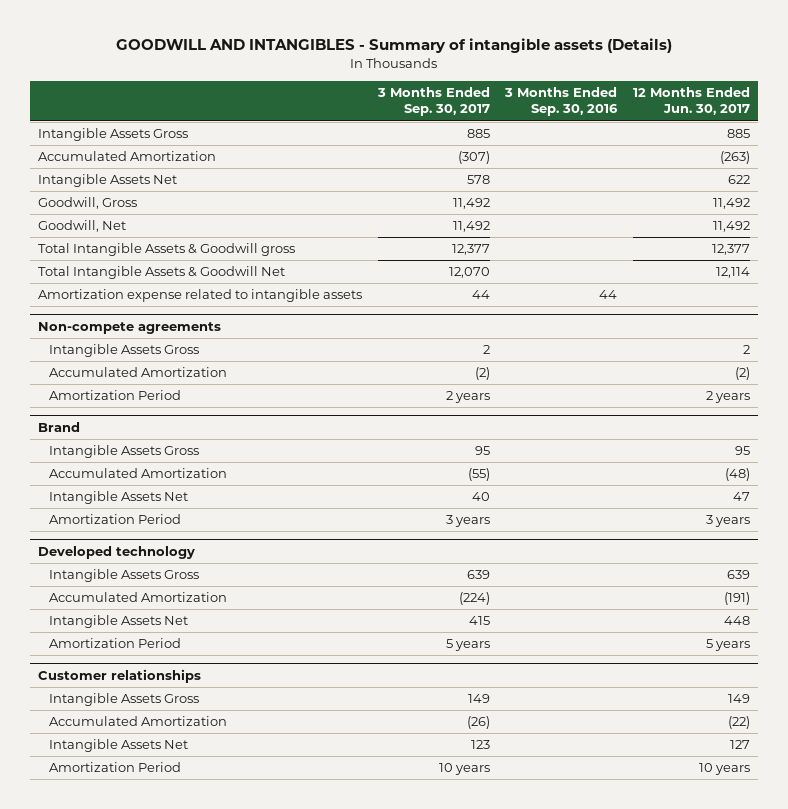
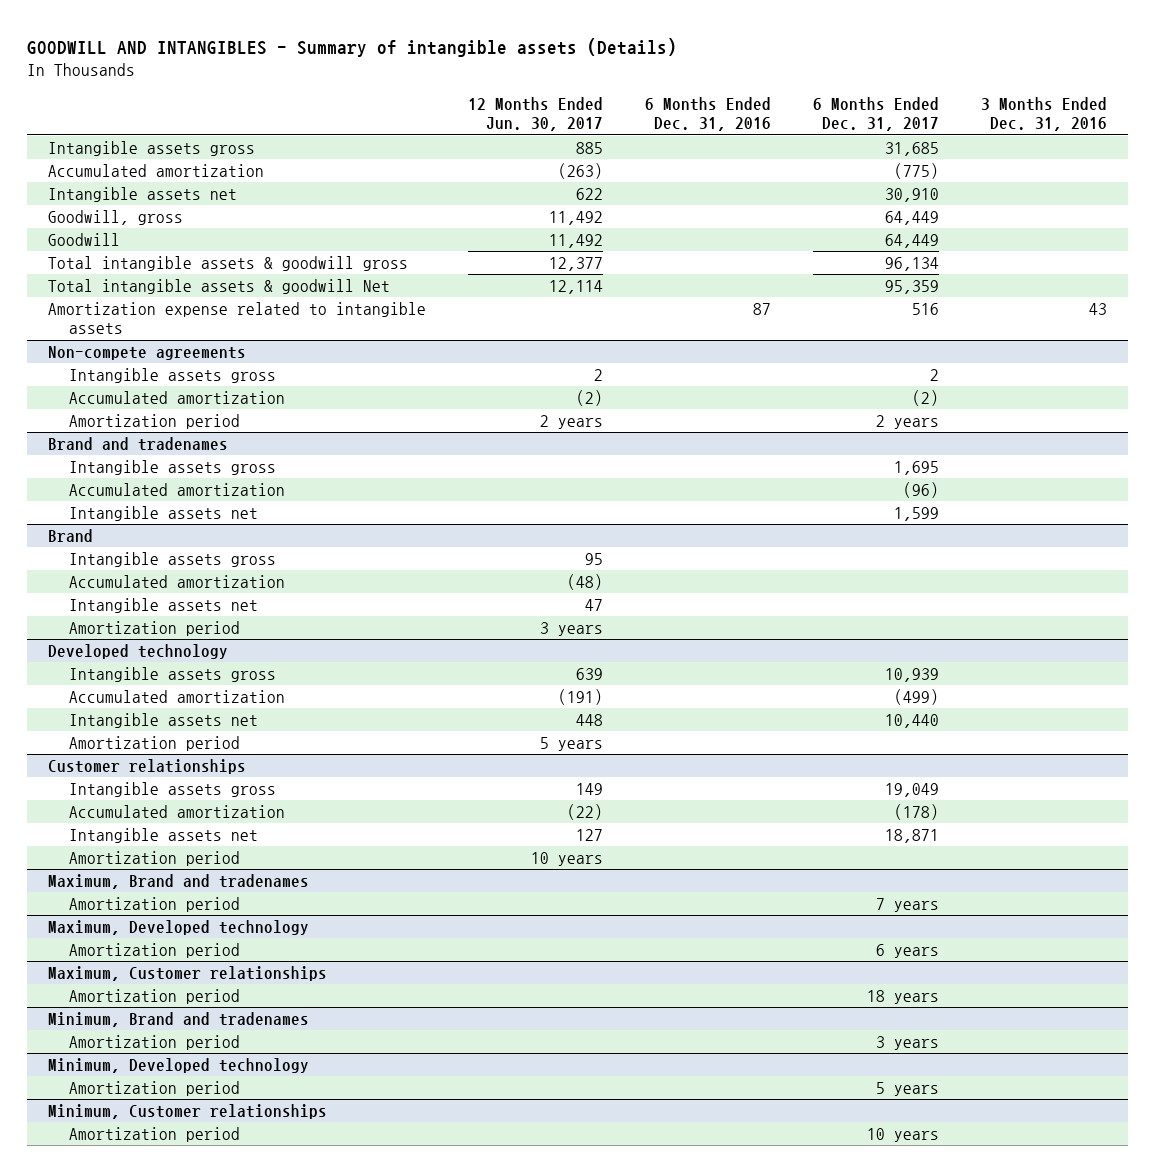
[376,86,490,117] 3 Months Ended Sep. 30, 2017 -> none
[504,86,619,117] 3 Months Ended Sep. 30, 2016 -> none
none -> [644,96,771,132] 6 Months Ended Dec. 31, 2016
none -> [812,96,939,132] 6 Months Ended Dec. 31, 2017
none -> [980,96,1107,132] 3 Months Ended Dec. 31, 2016
[37,128,188,142] Intangible Assets Gross -> [47,141,255,157] Intangible assets gross
[37,151,216,162] Accumulated Amortization -> [47,164,264,178] Accumulated amortization
[37,174,177,188] Intangible Assets Net -> [47,187,237,203] Intangible assets net
[37,197,137,210] Goodwill, Gross -> [47,210,183,226] Goodwill, gross
[37,220,126,233] Goodwill, Net -> [47,233,120,247] Goodwill
[37,243,295,257] Total Intangible Assets & Goodwill gross -> [47,256,408,272] Total intangible assets & goodwill gross
[37,266,285,280] Total Intangible Assets & Goodwill Net -> [47,279,390,295] Total intangible assets & goodwill Net
[49,344,200,358] Intangible Assets Gross -> [69,368,277,384] Intangible assets gross
[49,367,228,378] Accumulated Amortization -> [69,391,286,405] Accumulated amortization
[49,390,182,401] Amortization Period -> [69,414,241,430] Amortization period
none -> [47,437,228,452] Brand and tradenames
none -> [69,460,277,476] Intangible assets gross
none -> [69,483,286,497] Accumulated amortization
none -> [69,506,259,522] Intangible assets net
[49,445,200,459] Intangible Assets Gross -> [69,552,277,568] Intangible assets gross
[49,468,228,479] Accumulated Amortization -> [69,575,286,589] Accumulated amortization
[49,491,189,505] Intangible Assets Net -> [69,598,259,614] Intangible assets net
[49,514,182,525] Amortization Period -> [69,621,241,637] Amortization period
[49,569,200,583] Intangible Assets Gross -> [69,667,277,683] Intangible assets gross
[49,592,228,603] Accumulated Amortization -> [69,690,286,704] Accumulated amortization
[49,615,189,629] Intangible Assets Net -> [69,713,259,729] Intangible assets net
[49,638,182,649] Amortization Period -> [69,736,241,752] Amortization period
[49,693,200,707] Intangible Assets Gross -> [69,782,277,798] Intangible assets gross
[49,716,228,727] Accumulated Amortization -> [69,805,286,819] Accumulated amortization
[49,739,189,753] Intangible Assets Net -> [69,828,259,844] Intangible assets net
[49,762,182,773] Amortization Period -> [69,851,241,867] Amortization period
none -> [47,874,309,890] Maximum, Brand and tradenames
none -> [69,897,241,913] Amortization period
none -> [47,920,309,936] Maximum, Developed technology
none -> [69,943,241,959] Amortization period
none -> [47,966,327,982] Maximum, Customer relationships
none -> [69,989,241,1005] Amortization period
none -> [47,1012,309,1028] Minimum, Brand and tradenames
none -> [69,1035,241,1051] Amortization period
none -> [47,1058,309,1074] Minimum, Developed technology
none -> [69,1081,241,1097] Amortization period
none -> [47,1104,327,1120] Minimum, Customer relationships
none -> [69,1127,241,1143] Amortization period

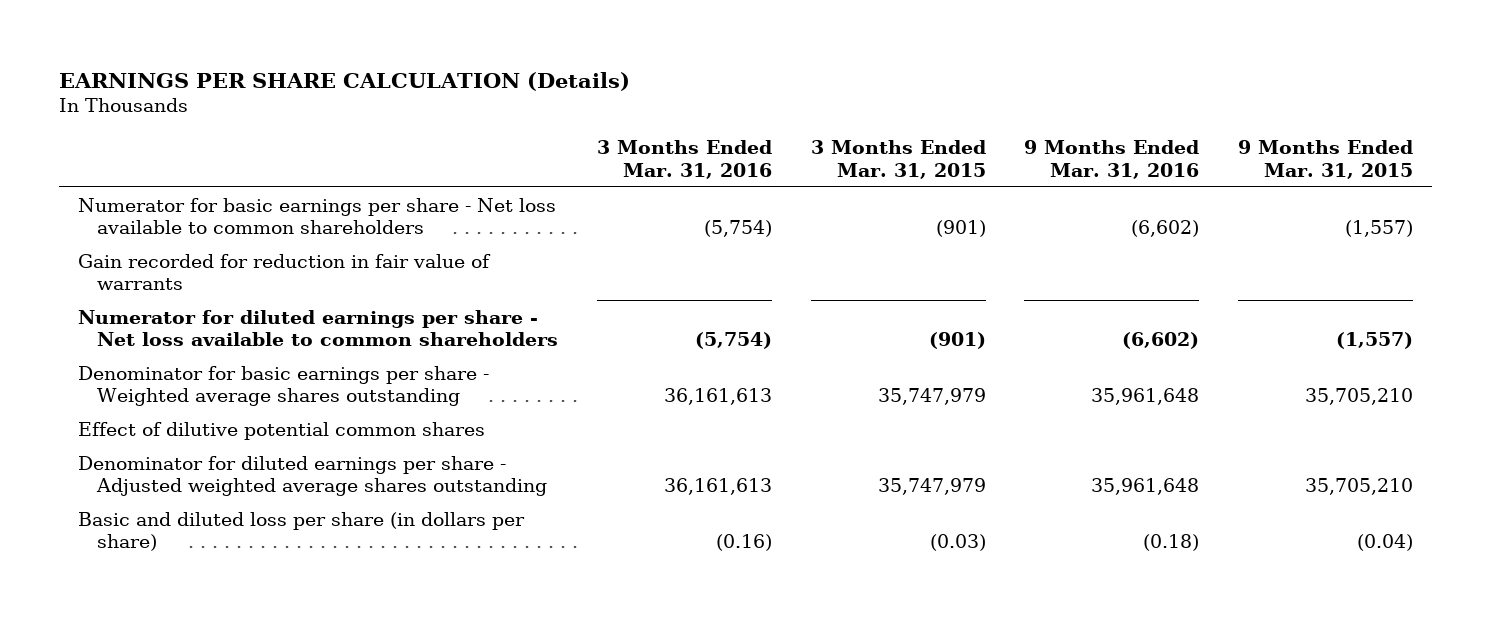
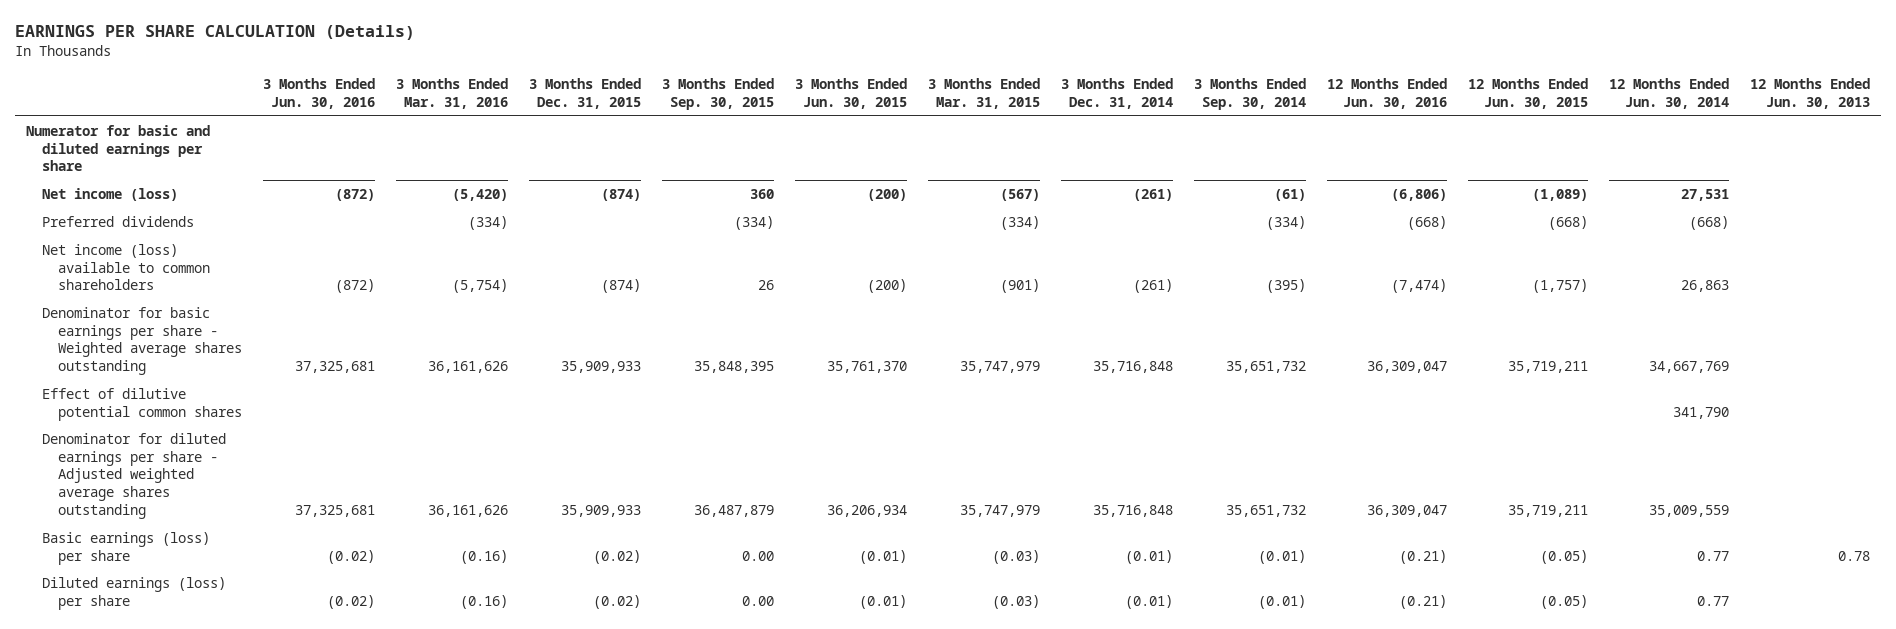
[1024,140,1200,179] 9 Months Ended Mar. 31, 2016 -> none
[1237,140,1413,179] 9 Months Ended Mar. 31, 2015 -> none
none -> [263,78,376,109] 3 Months Ended Jun. 30, 2016
none -> [529,78,642,109] 3 Months Ended Dec. 31, 2015
none -> [662,78,775,110] 3 Months Ended Sep. 30, 2015
none -> [795,78,908,109] 3 Months Ended Jun. 30, 2015
none -> [1061,78,1174,109] 3 Months Ended Dec. 31, 2014
none -> [1194,78,1307,110] 3 Months Ended Sep. 30, 2014
none -> [1327,78,1448,109] 12 Months Ended Jun. 30, 2016
none -> [1468,78,1589,109] 12 Months Ended Jun. 30, 2015
none -> [1609,78,1730,109] 12 Months Ended Jun. 30, 2014
none -> [1750,78,1871,109] 12 Months Ended Jun. 30, 2013
[78,253,492,290] Gain recorded for reduction in fair value of warrants -> none
[78,309,559,346] Numerator for diluted earnings per share - Net loss available to common shareholders -> none
none -> [25,124,210,172] Numerator for basic and diluted earnings per share
none -> [41,187,178,201] Net income (loss)
none -> [41,215,194,227] Preferred dividends
[78,197,557,234] Numerator for basic earnings per share - Net loss available to common shareholders -> [41,243,211,291] Net income (loss) available to common shareholders
[663,387,772,405] 36,161,613 -> [428,361,509,374] 36,161,626
[663,477,772,495] 36,161,613 -> [428,504,509,517] 36,161,626
[78,511,526,551] Basic and diluted loss per share (in dollars per share) -> [41,531,210,565] Basic earnings (loss) per share
none -> [41,576,226,610] Diluted earnings (loss) per share

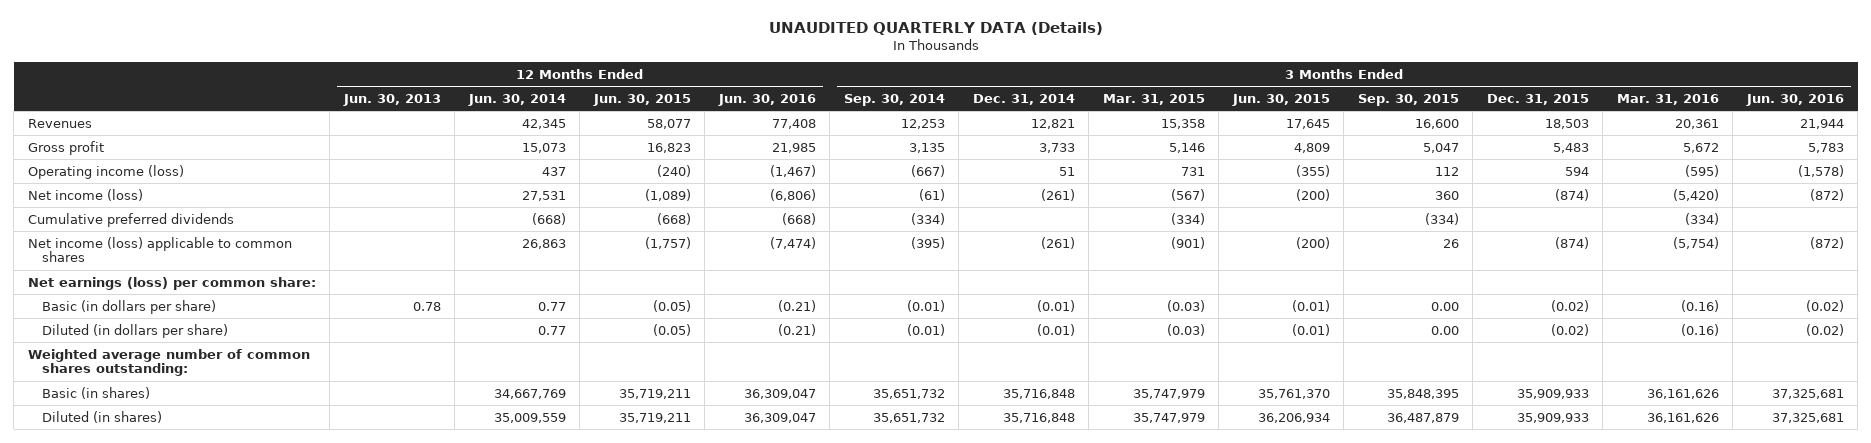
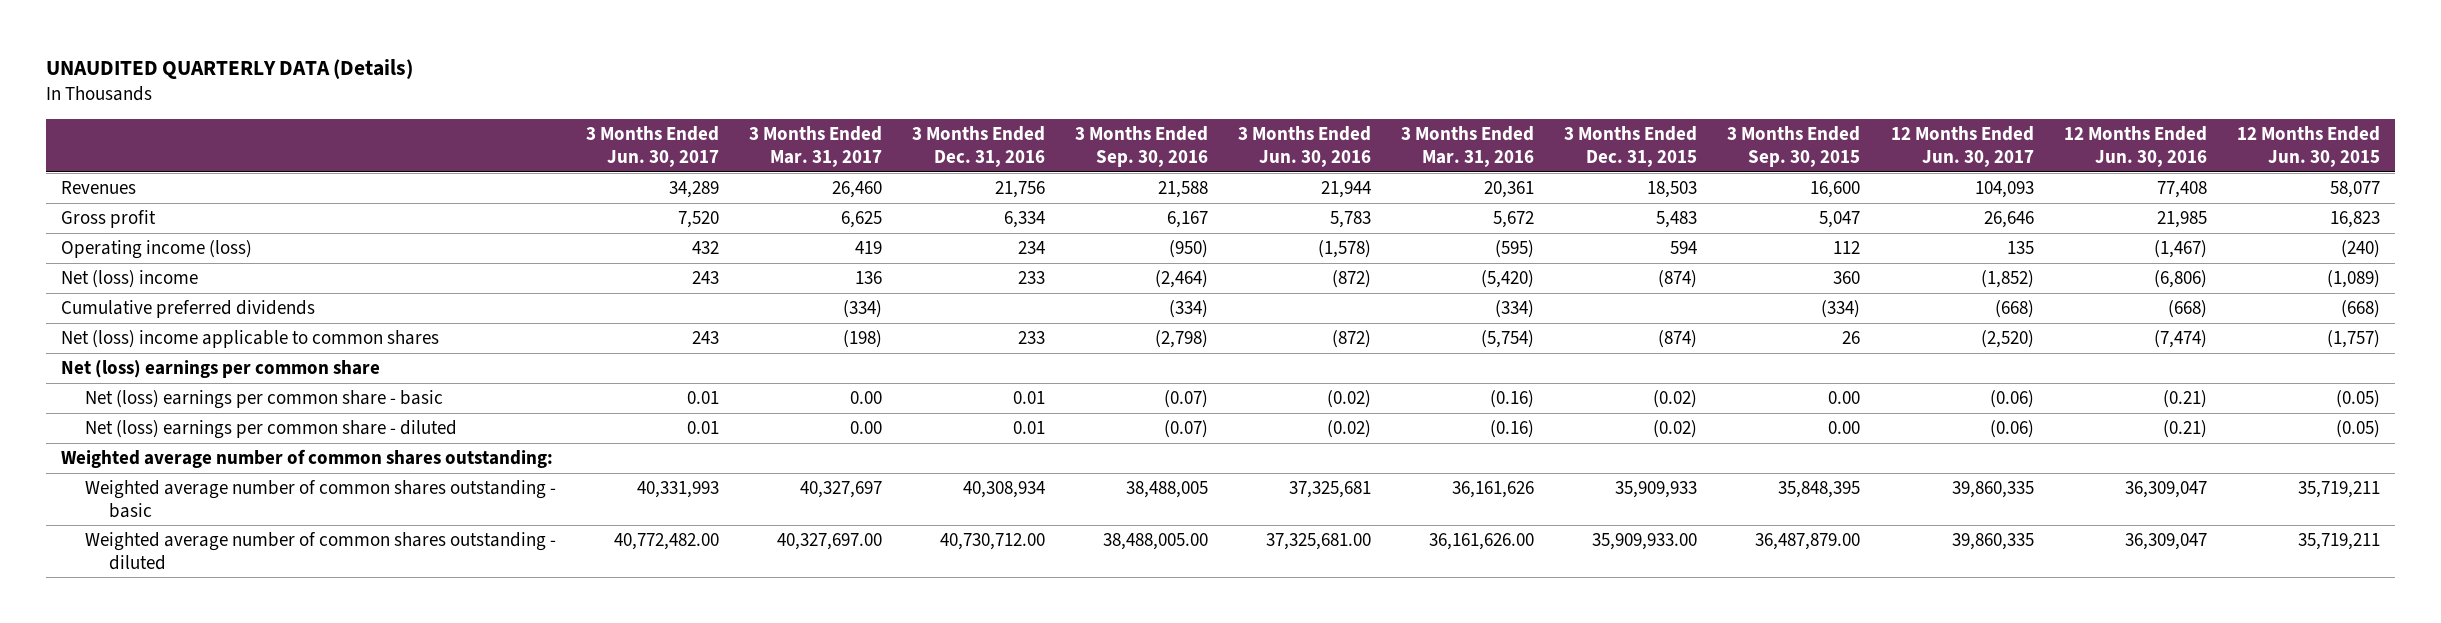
[342,93,441,106] Jun. 30, 2013 -> none
[467,93,566,106] Jun. 30, 2014 -> none
[843,93,945,106] Sep. 30, 2014 -> none
[972,93,1075,105] Dec. 31, 2014 -> none
[1102,93,1205,105] Mar. 31, 2015 -> none
[1231,93,1330,106] Jun. 30, 2015 -> none
none -> [585,126,719,167] 3 Months Ended Jun. 30, 2017
none -> [748,126,882,167] 3 Months Ended Mar. 31, 2017
none -> [912,126,1046,167] 3 Months Ended Dec. 31, 2016
none -> [1075,126,1209,167] 3 Months Ended Sep. 30, 2016
none -> [1890,126,2034,167] 12 Months Ended Jun. 30, 2017
[27,188,143,201] Net income (loss) -> [61,270,199,289] Net (loss) income
[27,236,292,263] Net income (loss) applicable to common shares -> [61,330,440,349] Net (loss) income applicable to common shares
[27,276,316,290] Net earnings (loss) per common share: -> [61,360,381,379] Net (loss) earnings per common share
[42,299,217,314] Basic (in dollars per share) -> [84,390,443,410] Net (loss) earnings per common share - basic
[42,323,229,338] Diluted (in dollars per share) -> [84,420,457,440] Net (loss) earnings per common share - diluted
[42,386,151,399] Basic (in shares) -> [84,480,556,518] Weighted average number of common shares outstanding - basic
[42,410,163,423] Diluted (in shares) -> [84,532,556,570] Weighted average number of common shares outstanding - diluted
[1386,412,1459,423] 36,487,879 -> [1755,533,1861,551] 36,487,879.00
[1516,412,1589,423] 35,909,933 -> [1592,533,1698,551] 35,909,933.00
[1646,412,1719,423] 36,161,626 -> [1429,533,1535,551] 36,161,626.00
[1771,412,1844,423] 37,325,681 -> [1266,533,1372,551] 37,325,681.00

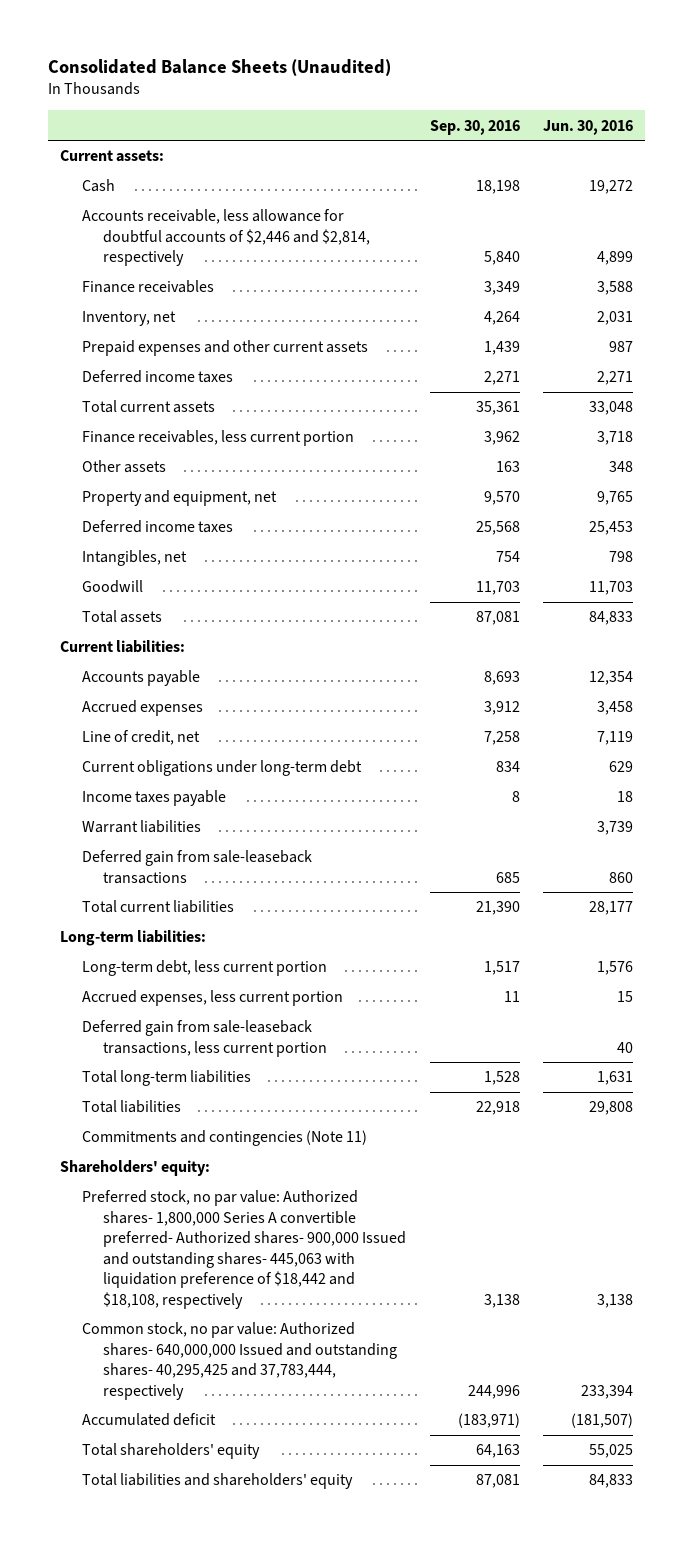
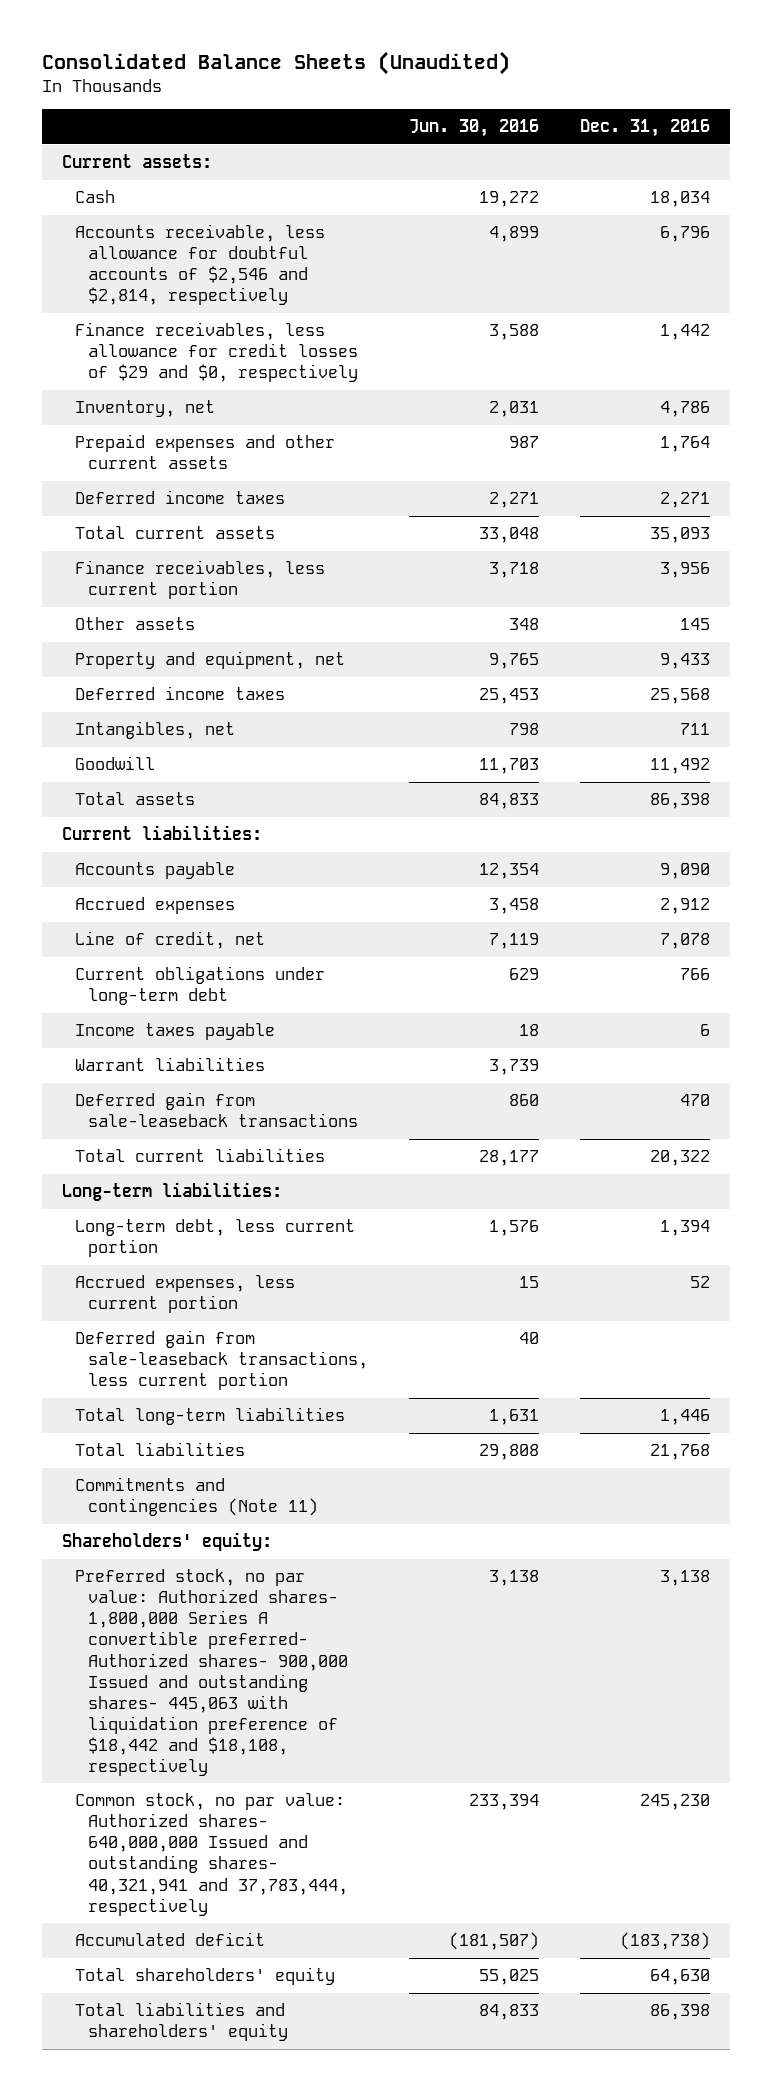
[429,119,520,135] Sep. 30, 2016 -> none
none -> [579,119,710,138] Dec. 31, 2016
[81,209,371,267] Accounts receivable, less allowance for doubtful accounts of $2,446 and $2,814, respectively -> [75,224,326,306] Accounts receivable, less allowance for doubtful accounts of $2,546 and $2,814, respectively
[81,280,214,294] Finance receivables -> [75,322,359,383] Finance receivables, less allowance for credit losses of $29 and $0, respectively
[81,1322,398,1400] Common stock, no par value: Authorized shares- 640,000,000 Issued and outstanding shares- 40,295,425 and 37,783,444, respectively -> [75,1793,349,1916] Common stock, no par value: Authorized shares- 640,000,000 Issued and outstanding shares- 40,321,941 and 37,783,444, respectively

